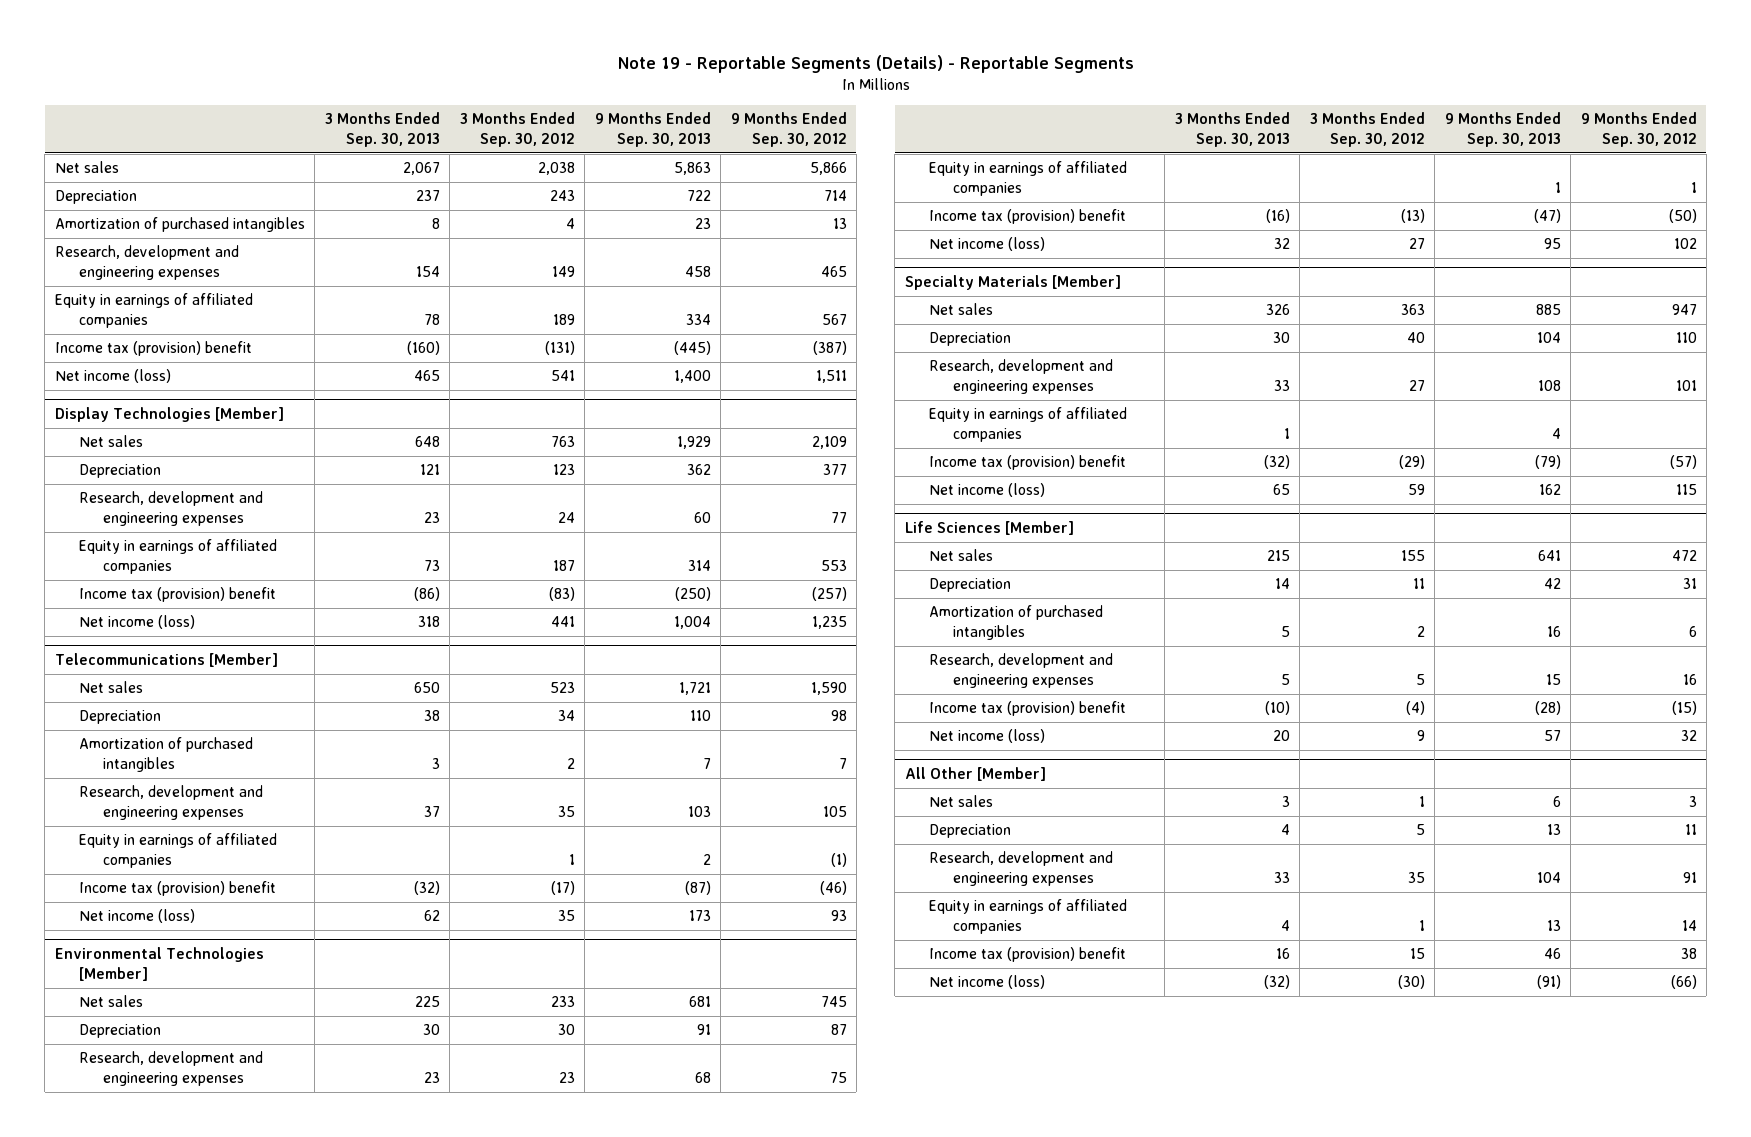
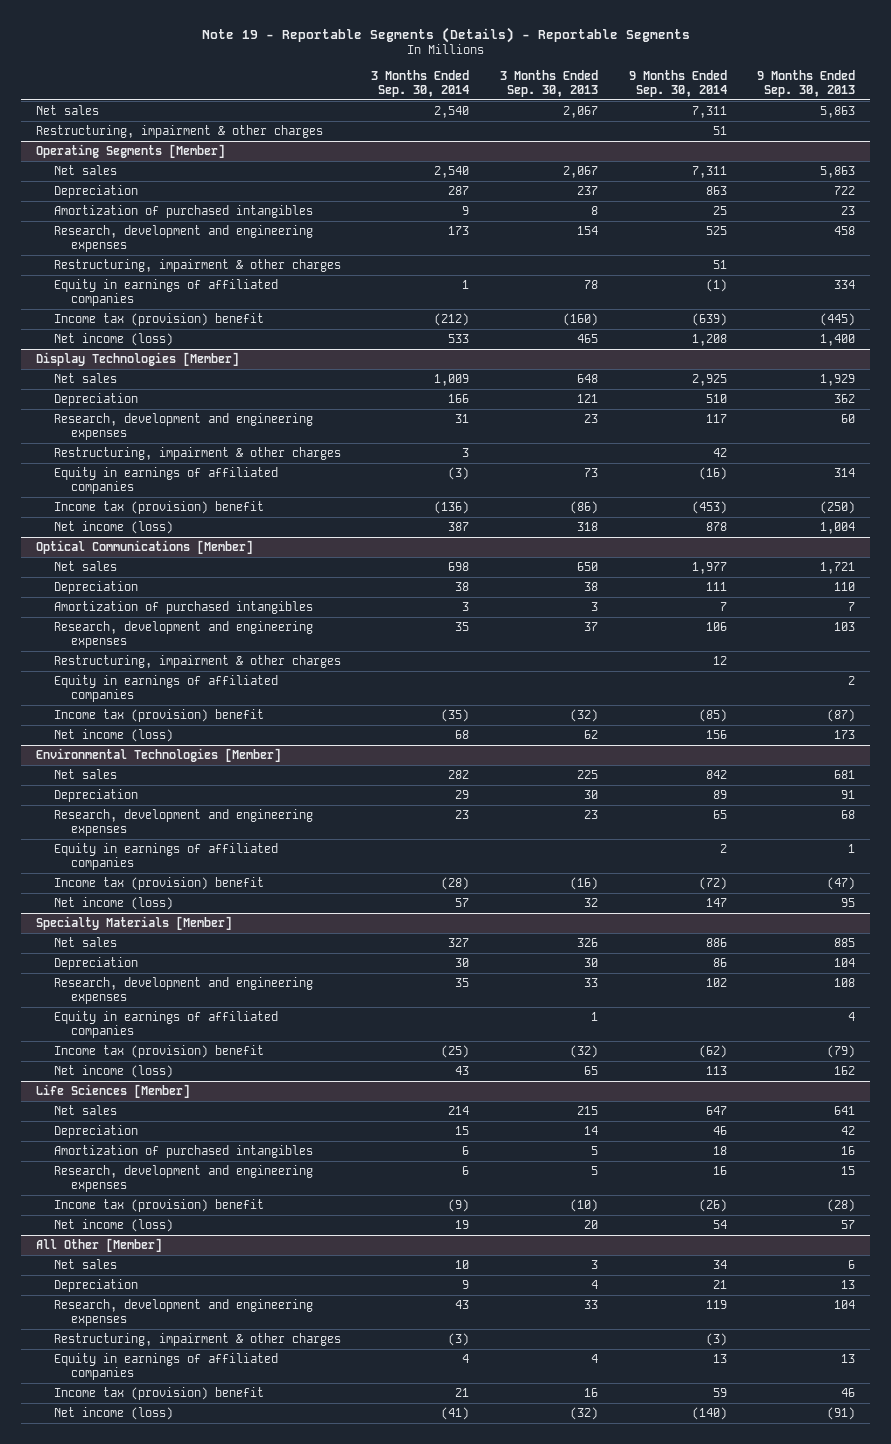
[459,112,575,147] 3 Months Ended Sep. 30, 2012 -> none
[730,112,847,147] 9 Months Ended Sep. 30, 2012 -> none
none -> [371,69,470,97] 3 Months Ended Sep. 30, 2014
none -> [628,69,727,97] 9 Months Ended Sep. 30, 2014
none -> [36,124,324,138] Restructuring, impairment & other charges
none -> [36,143,226,158] Operating Segments [Member]
none -> [53,164,117,175] Net sales
none -> [53,258,341,272] Restructuring, impairment & other charges
none -> [53,446,341,460] Restructuring, impairment & other charges
[54,653,278,668] Telecommunications [Member] -> none
none -> [36,539,254,554] Optical Communications [Member]
none -> [53,654,341,668] Restructuring, impairment & other charges
none -> [53,1332,341,1346] Restructuring, impairment & other charges

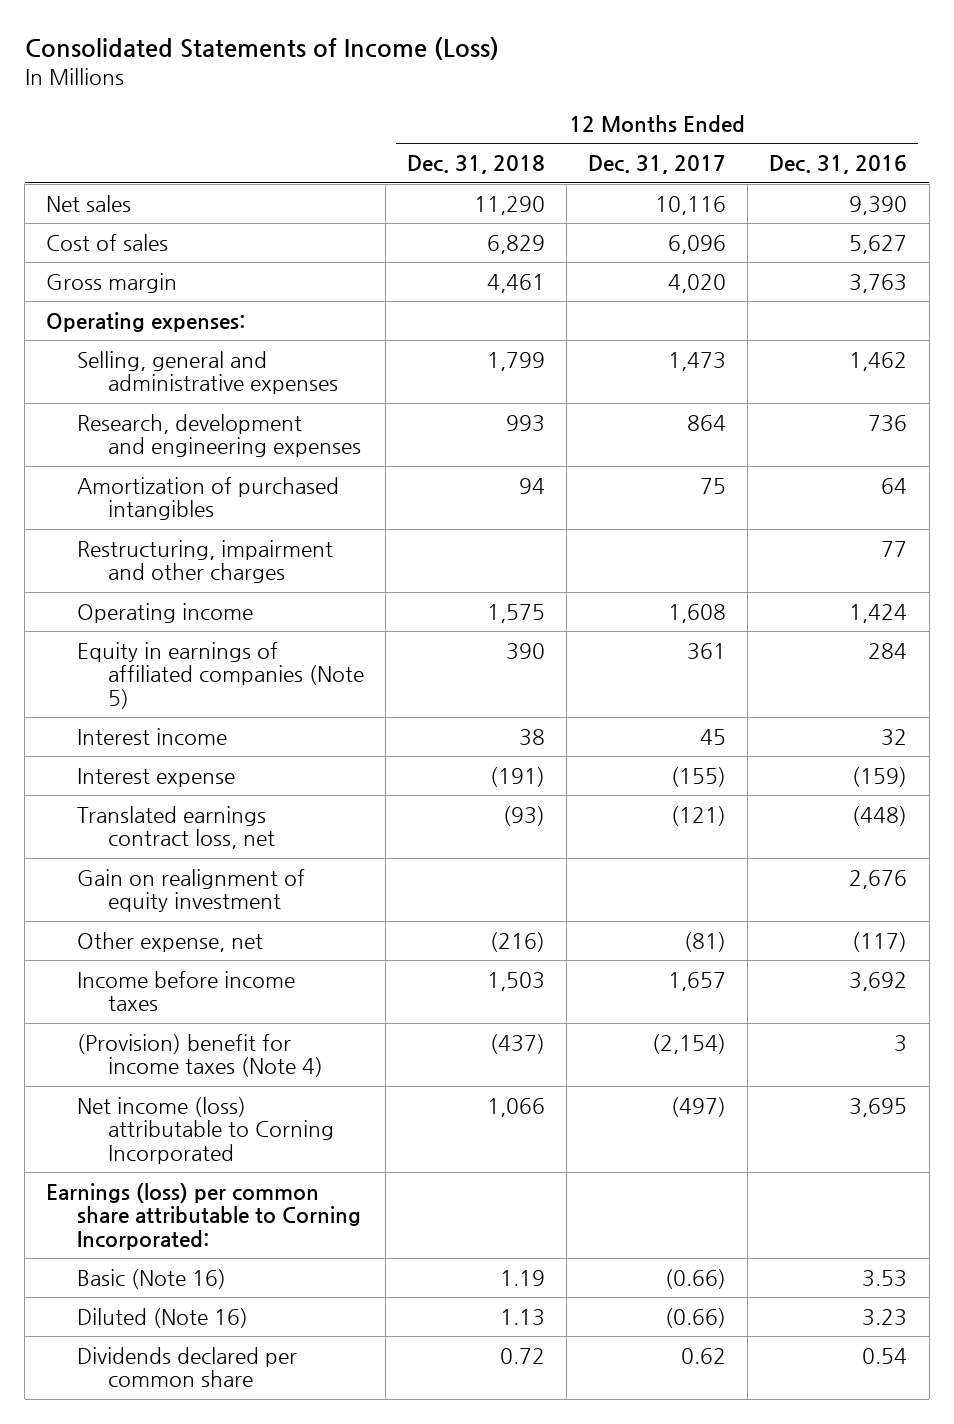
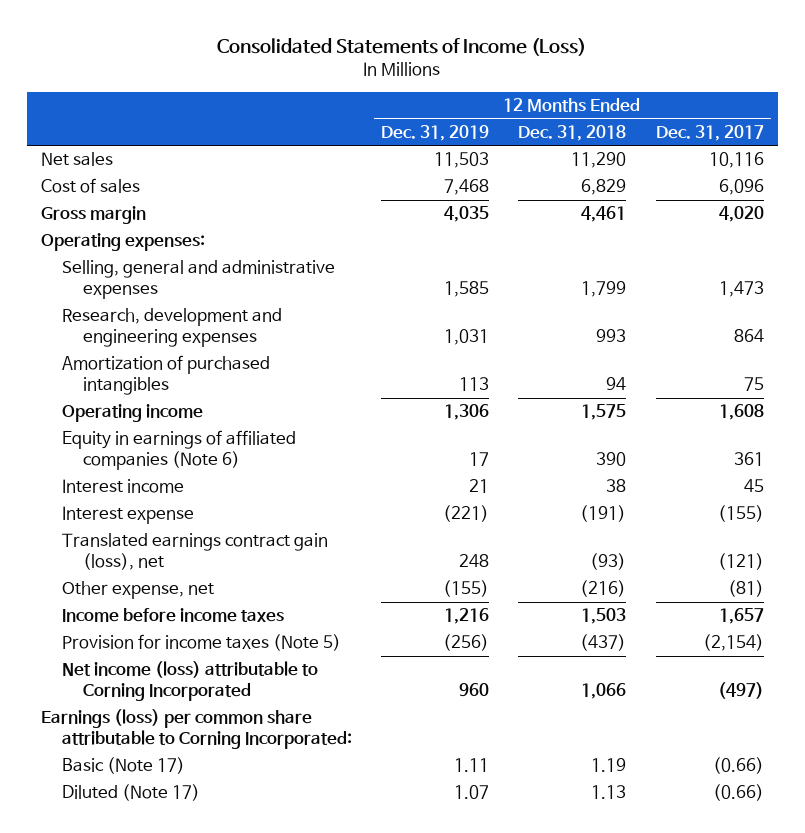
[769,155,908,175] Dec. 31, 2016 -> none
none -> [381,124,490,141] Dec. 31, 2019
[76,539,333,584] Restructuring, impairment and other charges -> none
[76,641,364,709] Equity in earnings of affiliated companies (Note 5) -> [62,430,297,471] Equity in earnings of affiliated companies (Note 6)
[76,868,305,913] Gain on realignment of equity investment -> none
[76,805,275,850] Translated earnings contract loss, net -> [62,533,329,571] Translated earnings contract gain (loss), net
[76,1033,323,1078] (Provision) benefit for income taxes (Note 4) -> [62,634,342,652] Provision for income taxes (Note 5)
[76,1346,297,1388] Dividends declared per common share -> none
[76,1268,226,1289] Basic (Note 16) -> [62,757,186,775] Basic (Note 17)
[76,1307,248,1328] Diluted (Note 16) -> [62,784,201,802] Diluted (Note 17)

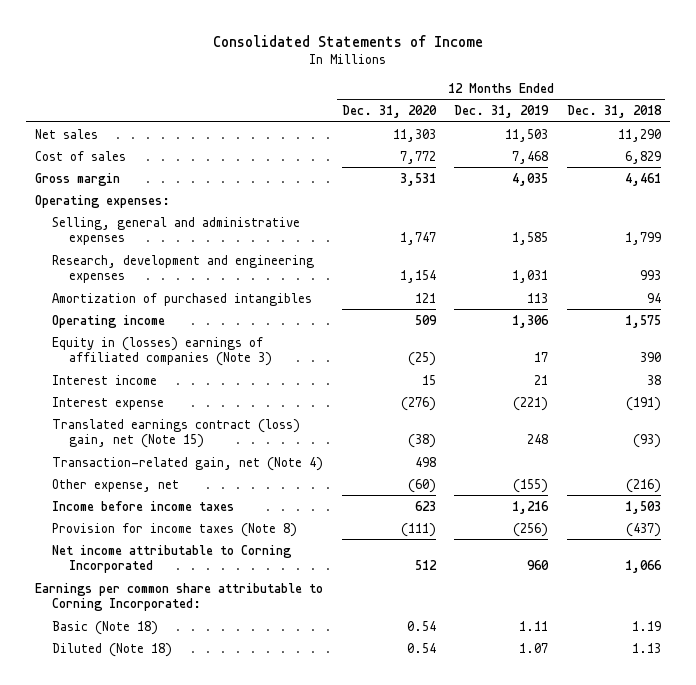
[217,37,587,56] Consolidated Statements of Income (Loss) -> [212,34,483,47] Consolidated Statements of Income
[655,124,764,141] Dec. 31, 2017 -> none
none -> [341,105,437,119] Dec. 31, 2020
[62,430,297,471] Equity in earnings of affiliated companies (Note 6) -> [51,336,272,367] Equity in (losses) earnings of affiliated companies (Note 3)
[62,533,329,571] Translated earnings contract gain (loss), net -> [51,418,300,449] Translated earnings contract (loss) gain, net (Note 15)
none -> [51,456,323,471] Transaction-related gain, net (Note 4)
[62,634,342,652] Provision for income taxes (Note 5) -> [51,522,297,537] Provision for income taxes (Note 8)
[62,661,319,702] Net income (loss) attributable to Corning Incorporated -> [51,544,292,574] Net income attributable to Corning Incorporated
[41,709,353,750] Earnings (loss) per common share attributable to Corning Incorporated: -> [35,582,324,612] Earnings per common share attributable to Corning Incorporated:
[62,757,186,775] Basic (Note 17) -> [51,620,158,635] Basic (Note 18)
[62,784,201,802] Diluted (Note 17) -> [51,642,172,657] Diluted (Note 18)

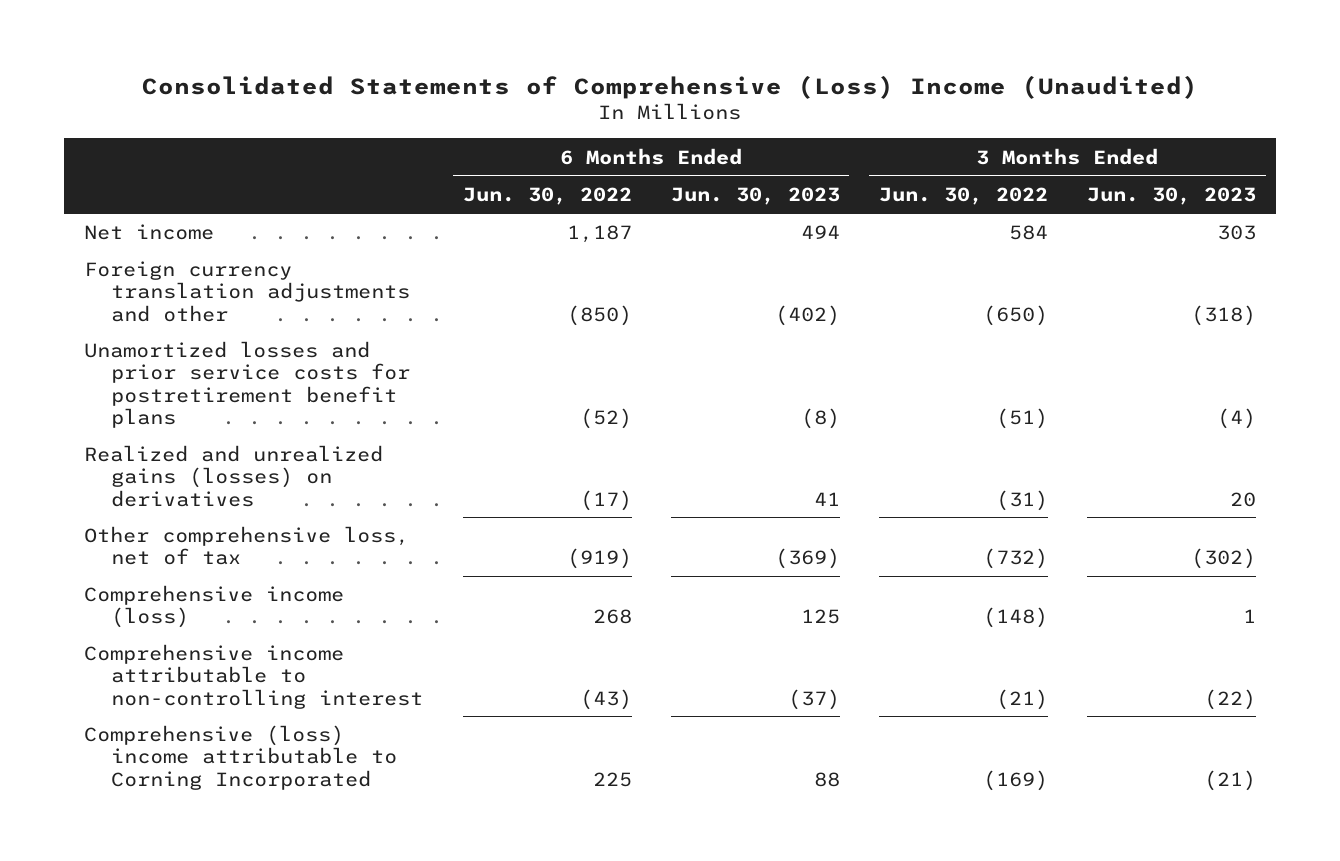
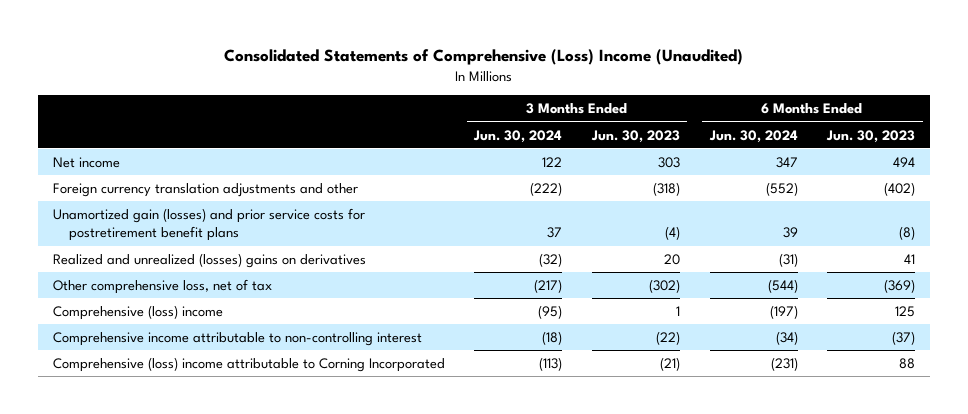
[462,187,632,206] Jun. 30, 2022 -> none
[878,187,1048,206] Jun. 30, 2022 -> none
none -> [473,129,563,143] Jun. 30, 2024
none -> [708,129,798,143] Jun. 30, 2024
[83,341,411,428] Unamortized losses and prior service costs for postretirement benefit plans -> [52,207,365,242] Unamortized gain (losses) and prior service costs for postretirement benefit plans
[83,445,383,507] Realized and unrealized gains (losses) on derivatives -> [52,252,366,268] Realized and unrealized (losses) gains on derivatives
[83,585,344,629] Comprehensive income (loss) -> [52,304,223,320] Comprehensive (loss) income

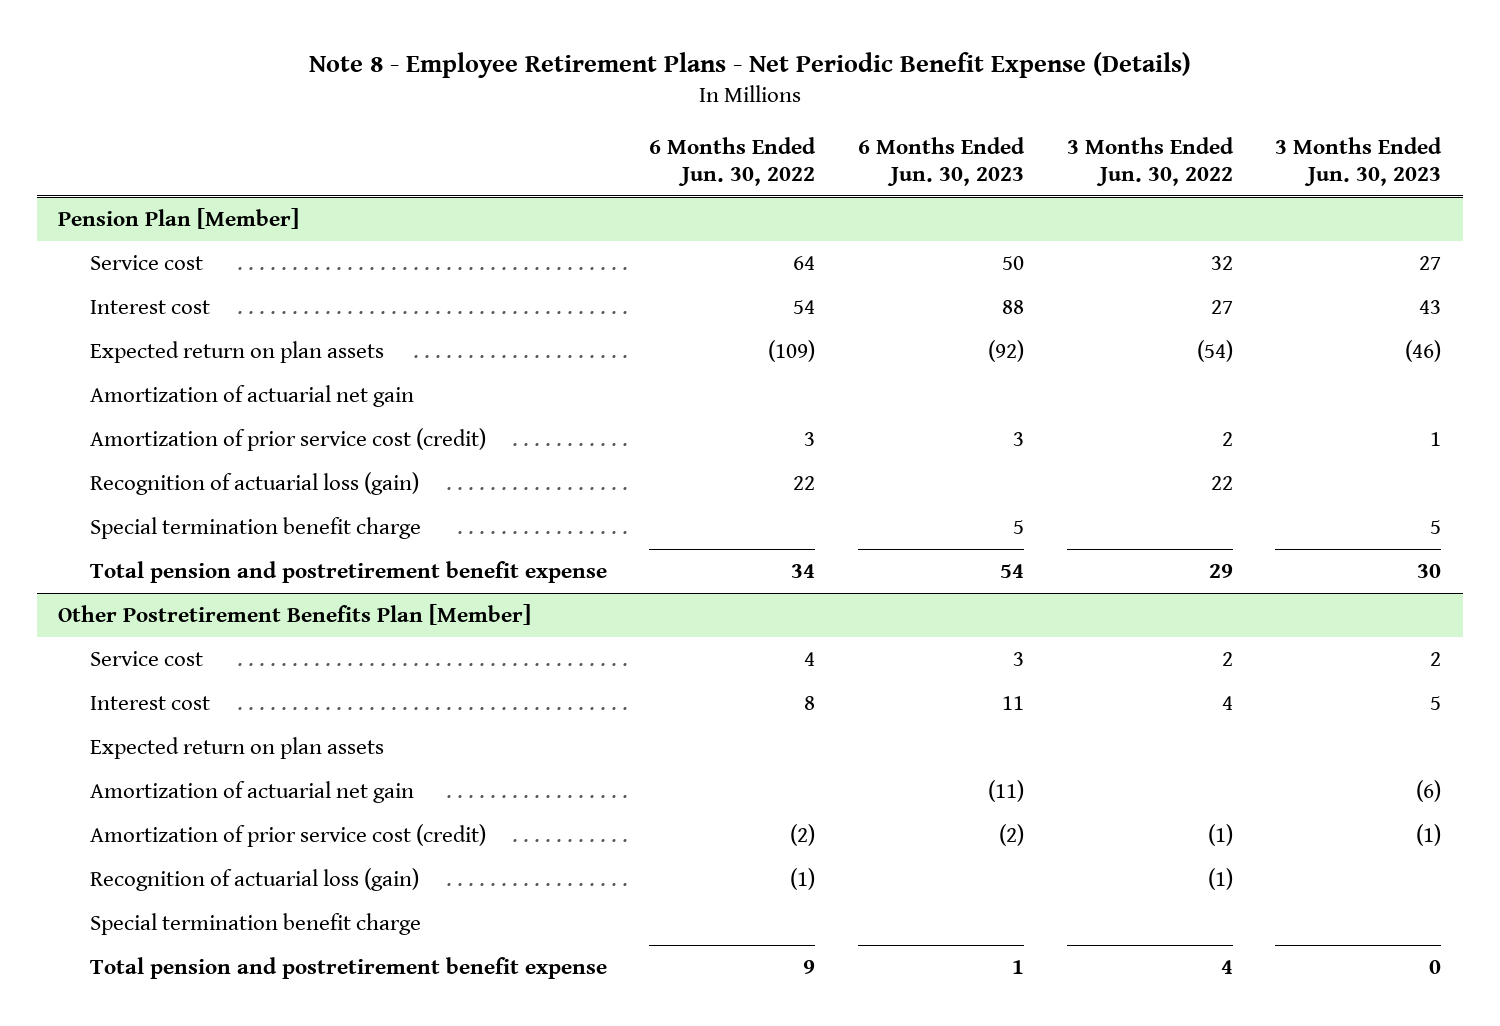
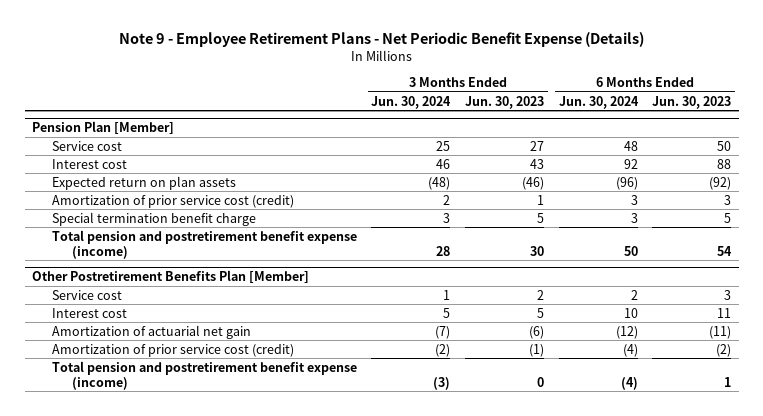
[308,51,1191,78] Note 8 - Employee Retirement Plans - Net Periodic Benefit Expense (Details) -> [118,32,644,48] Note 9 - Employee Retirement Plans - Net Periodic Benefit Expense (Details)
[649,137,817,186] 6 Months Ended Jun. 30, 2022 -> none
[1066,137,1234,186] 3 Months Ended Jun. 30, 2022 -> none
none -> [371,95,452,109] Jun. 30, 2024
none -> [558,95,639,109] Jun. 30, 2024
[89,385,414,408] Amortization of actuarial net gain -> none
[89,472,419,496] Recognition of actuarial loss (gain) -> none
[89,561,607,584] Total pension and postretirement benefit expense -> [51,229,357,259] Total pension and postretirement benefit expense (income)
[89,737,384,760] Expected return on plan assets -> none
[89,868,419,892] Recognition of actuarial loss (gain) -> none
[89,913,421,936] Special termination benefit charge -> none
[89,957,607,980] Total pension and postretirement benefit expense -> [51,360,357,390] Total pension and postretirement benefit expense (income)

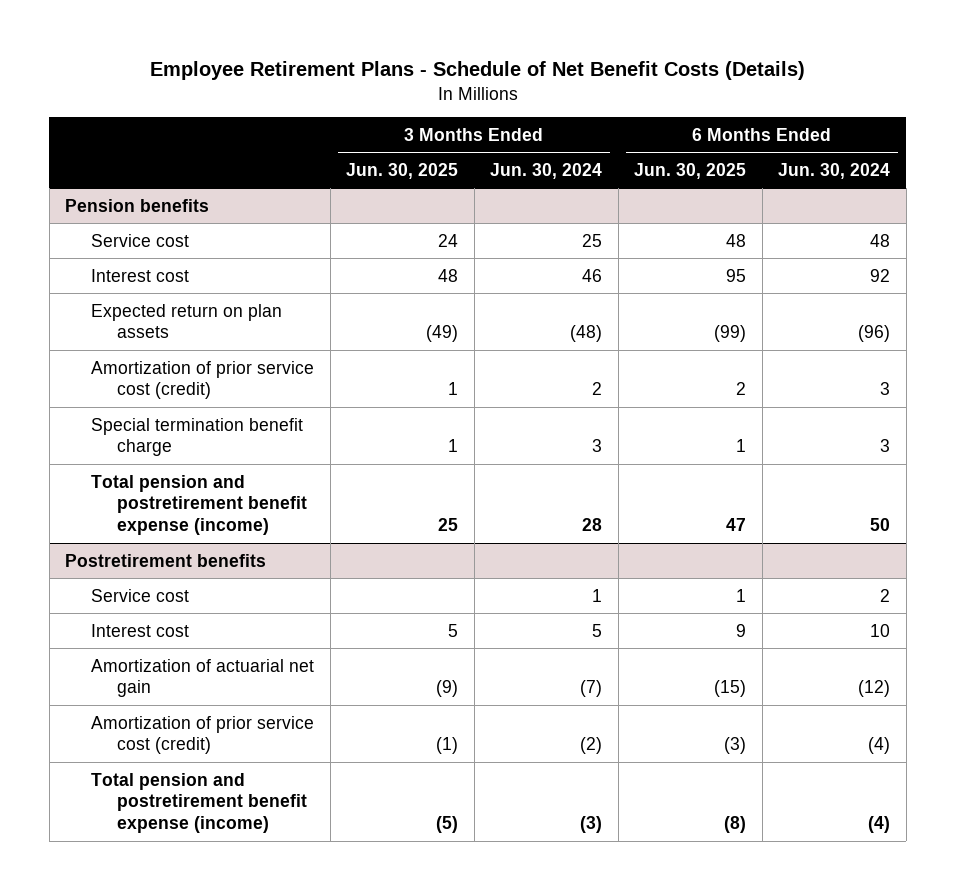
[118,32,644,48] Note 9 - Employee Retirement Plans - Net Periodic Benefit Expense (Details) -> [149,61,805,81] Employee Retirement Plans - Schedule of Net Benefit Costs (Details)
[465,95,545,109] Jun. 30, 2023 -> none
[652,95,732,109] Jun. 30, 2023 -> none
none -> [346,162,459,179] Jun. 30, 2025
none -> [634,162,747,179] Jun. 30, 2025
[31,121,174,135] Pension Plan [Member] -> [65,198,210,212] Pension benefits
[31,270,309,284] Other Postretirement Benefits Plan [Member] -> [65,553,267,567] Postretirement benefits

